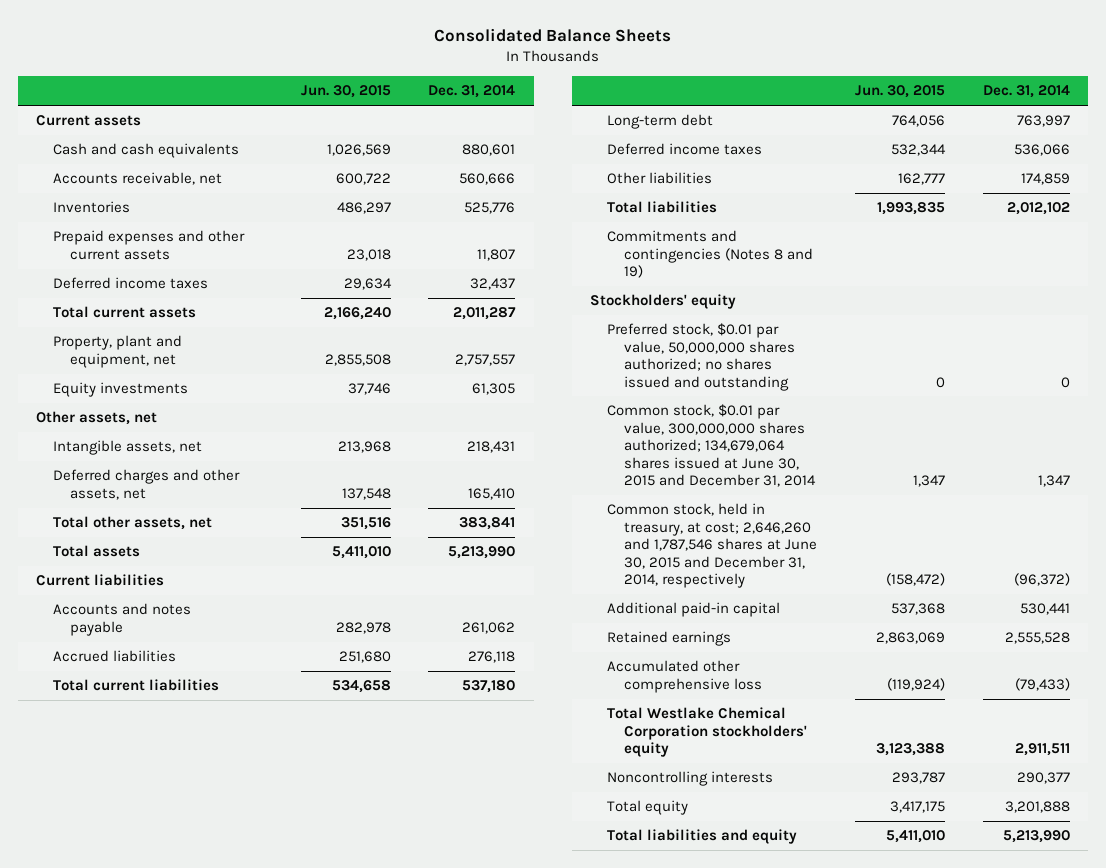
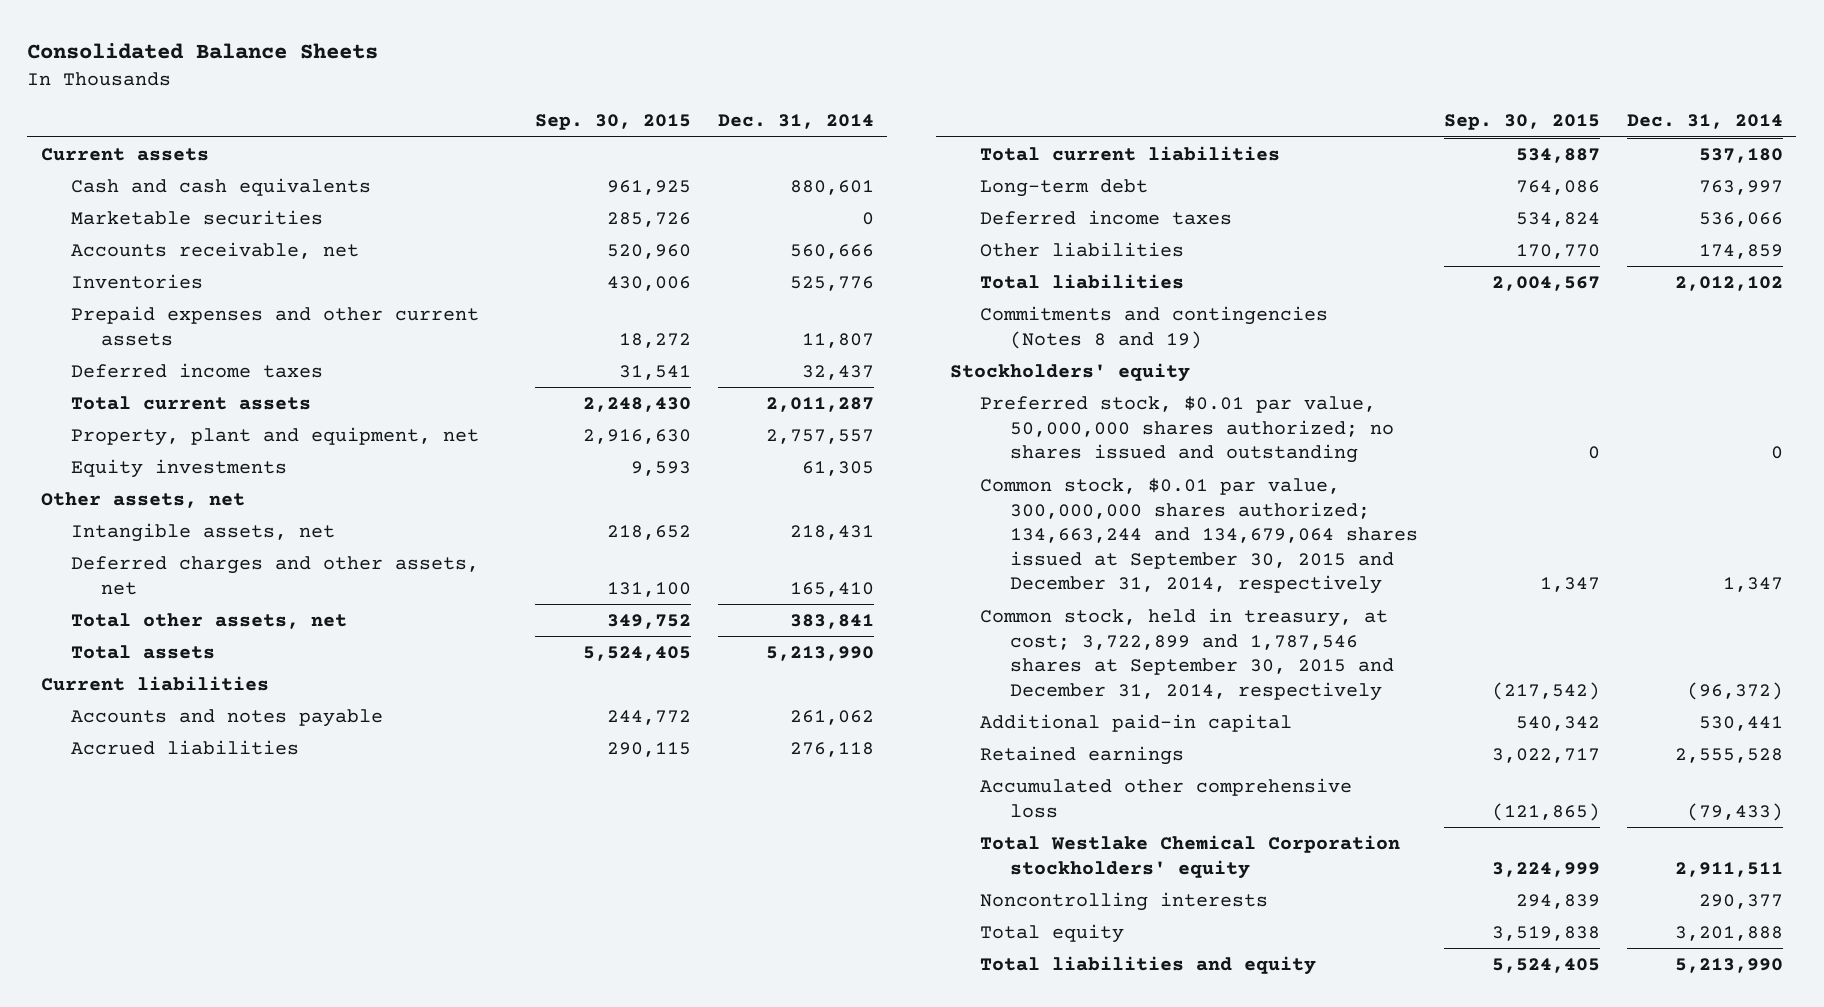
[300,85,391,99] Jun. 30, 2015 -> none
none -> [535,114,692,131] Sep. 30, 2015
none -> [70,209,323,225] Marketable securities
[607,404,817,487] Common stock, $0.01 par value, 300,000,000 shares authorized; 134,679,064 shares issued at June 30, 2015 and December 31, 2014 -> [979,477,1418,595] Common stock, $0.01 par value, 300,000,000 shares authorized; 134,663,244 and 134,679,064 shares issued at September 30, 2015 and December 31, 2014, respectively
[607,503,818,588] Common stock, held in treasury, at cost; 2,646,260 and 1,787,546 shares at June 30, 2015 and December 31, 2014, respectively -> [979,607,1394,701] Common stock, held in treasury, at cost; 3,722,899 and 1,787,546 shares at September 30, 2015 and December 31, 2014, respectively

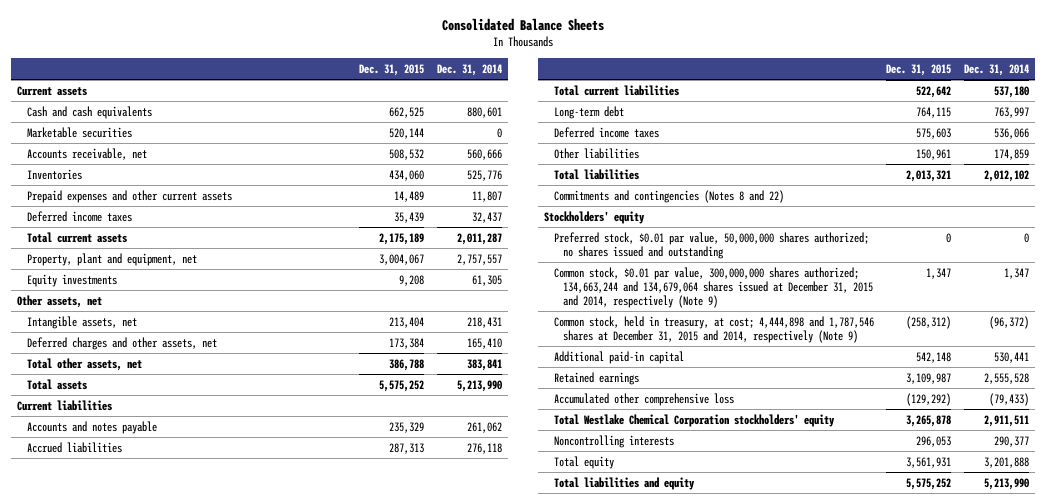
[535,114,692,131] Sep. 30, 2015 -> none
none -> [359,63,425,76] Dec. 31, 2015
[979,305,1328,349] Commitments and contingencies (Notes 8 and 19) -> [553,189,784,203] Commitments and contingencies (Notes 8 and 22)
[979,477,1418,595] Common stock, $0.01 par value, 300,000,000 shares authorized; 134,663,244 and 134,679,064 shares issued at September 30, 2015 and December 31, 2014, respectively -> [553,266,873,308] Common stock, $0.01 par value, 300,000,000 shares authorized; 134,663,244 and 134,679,064 shares issued at December 31, 2015 and 2014, respectively (Note 9)
[979,607,1394,701] Common stock, held in treasury, at cost; 3,722,899 and 1,787,546 shares at September 30, 2015 and December 31, 2014, respectively -> [553,315,874,343] Common stock, held in treasury, at cost; 4,444,898 and 1,787,546 shares at December 31, 2015 and 2014, respectively (Note 9)

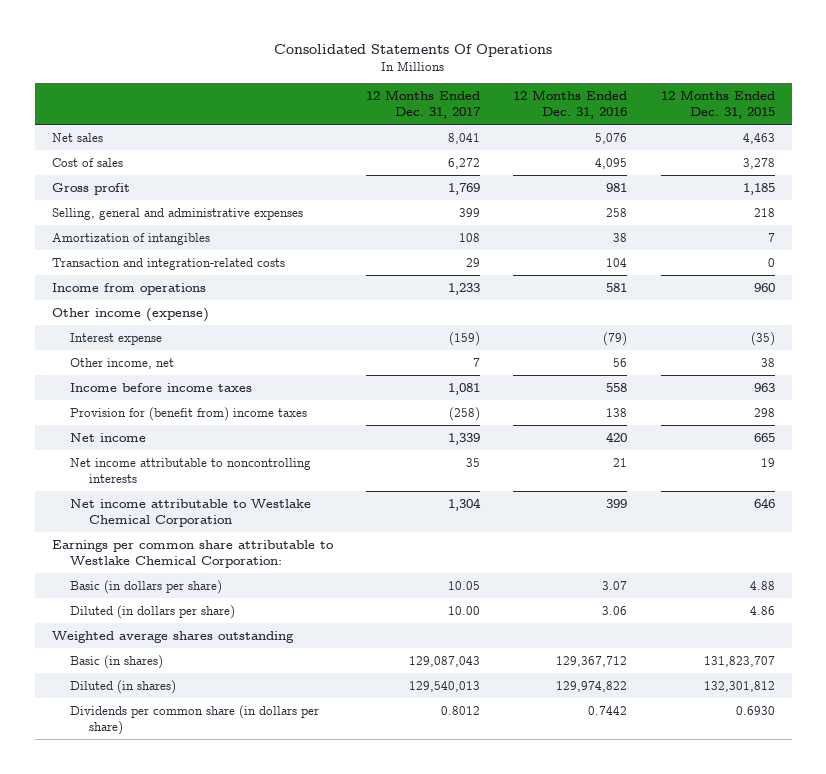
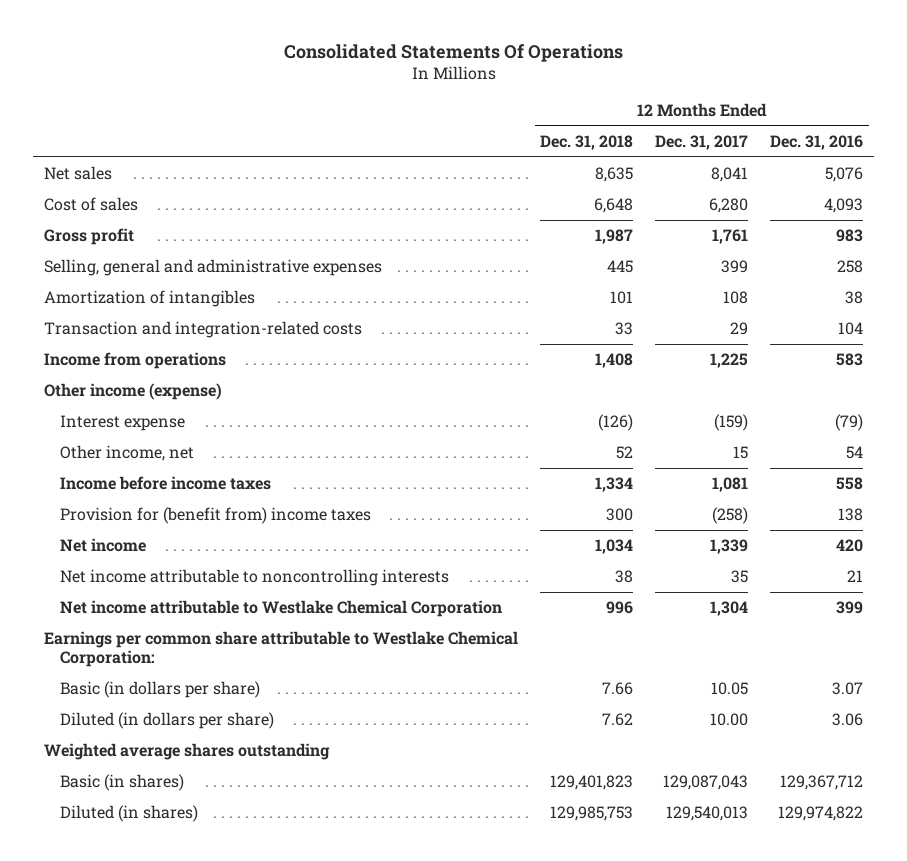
[660,89,775,119] 12 Months Ended Dec. 31, 2015 -> none
none -> [540,134,634,150] Dec. 31, 2018
[447,157,480,169] 6,272 -> [709,198,749,214] 6,280
[595,157,628,169] 4,095 -> [824,198,864,214] 4,093
[447,182,480,195] 1,769 -> [712,229,749,245] 1,761
[606,182,628,192] 981 -> [836,229,864,243] 983
[447,282,480,295] 1,233 -> [710,353,749,369] 1,225
[606,282,628,292] 581 -> [836,353,864,367] 583
[472,357,480,367] 7 -> [733,446,749,460] 15
[613,357,628,367] 56 -> [846,446,864,460] 54
[70,704,320,735] Dividends per common share (in dollars per share) -> none

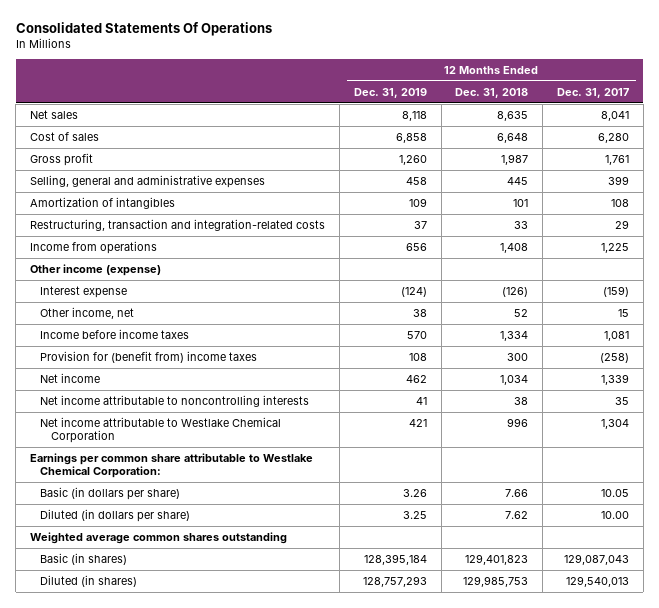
[770,134,864,150] Dec. 31, 2016 -> none
none -> [353,87,427,98] Dec. 31, 2019
[44,321,363,339] Transaction and integration-related costs -> [30,218,326,231] Restructuring, transaction and integration-related costs
[44,743,331,761] Weighted average shares outstanding -> [30,531,288,544] Weighted average common shares outstanding

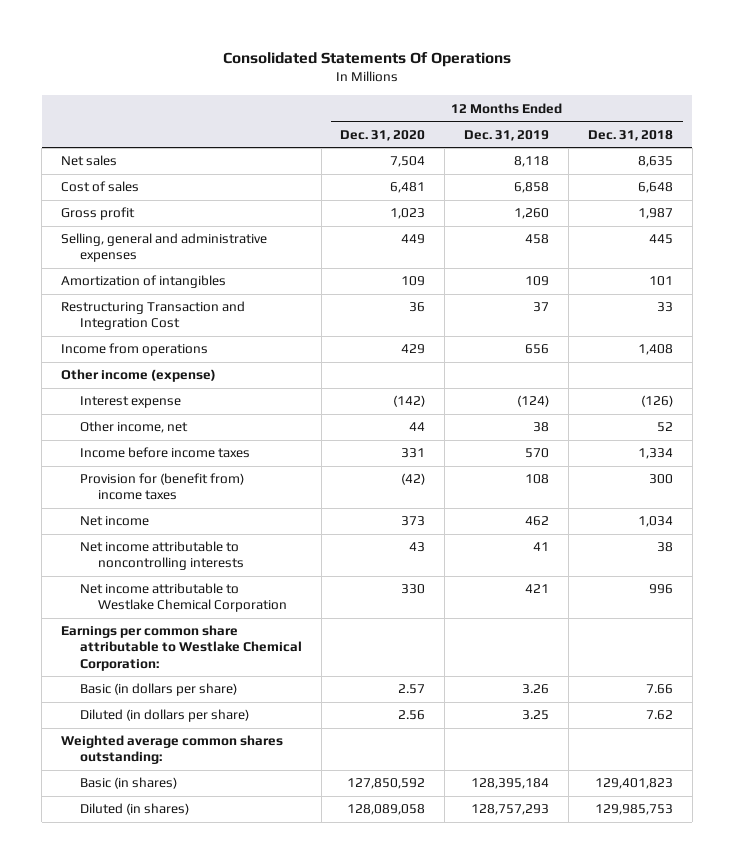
[557,87,630,98] Dec. 31, 2017 -> none
none -> [340,129,426,141] Dec. 31, 2020
[30,218,326,231] Restructuring, transaction and integration-related costs -> [61,301,246,331] Restructuring Transaction and Integration Cost
[30,531,288,544] Weighted average common shares outstanding -> [61,735,284,765] Weighted average common shares outstanding:

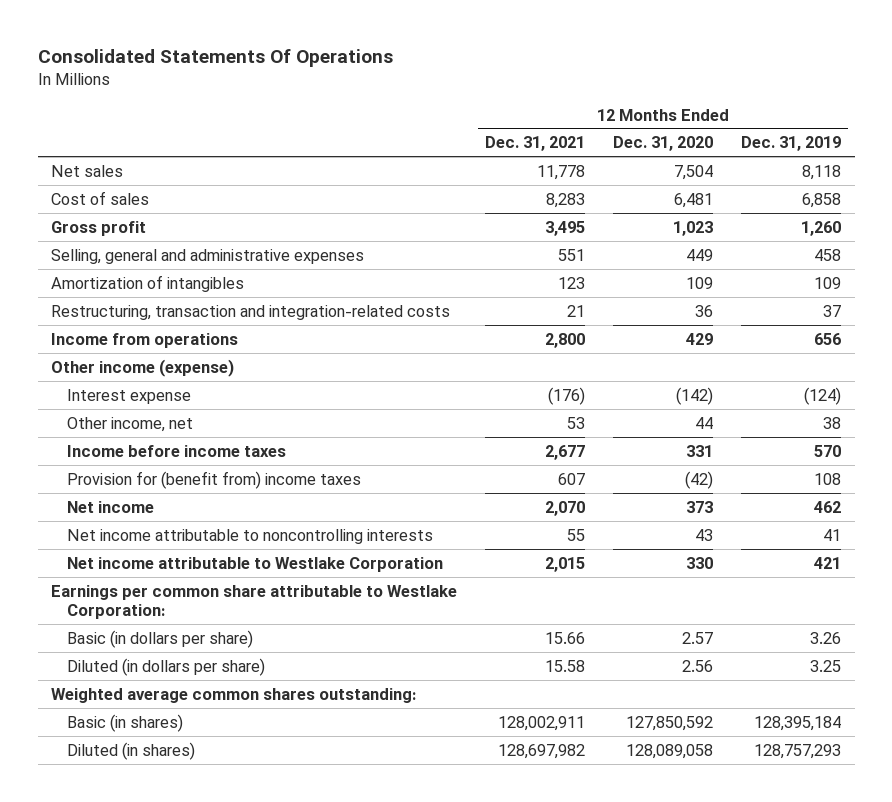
[587,129,673,141] Dec. 31, 2018 -> none
none -> [485,136,586,152] Dec. 31, 2021
[61,301,246,331] Restructuring Transaction and Integration Cost -> [51,304,451,320] Restructuring, transaction and integration-related costs
[79,583,288,613] Net income attributable to Westlake Chemical Corporation -> [67,556,444,572] Net income attributable to Westlake Corporation
[61,625,302,671] Earnings per common share attributable to Westlake Chemical Corporation: -> [51,584,458,620] Earnings per common share attributable to Westlake Corporation:

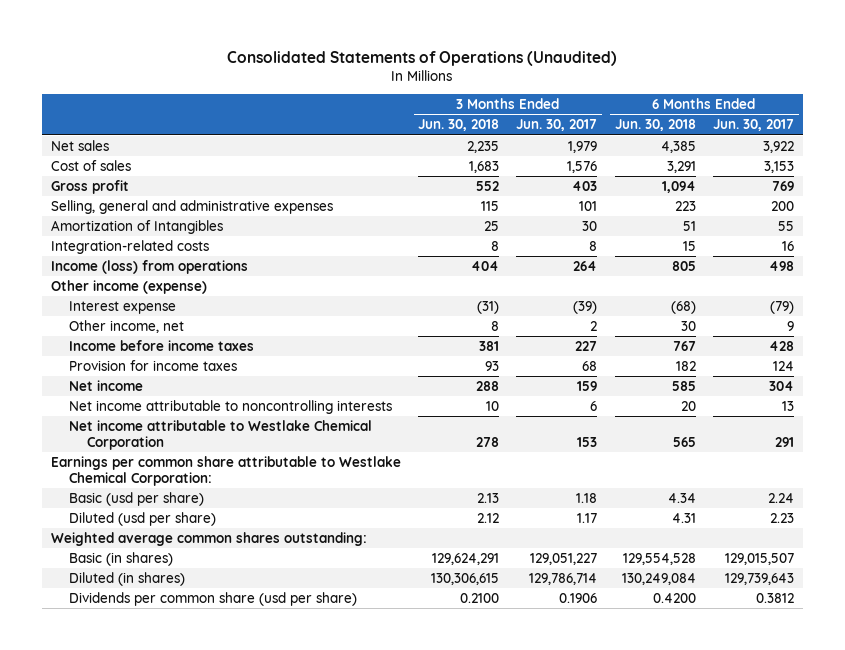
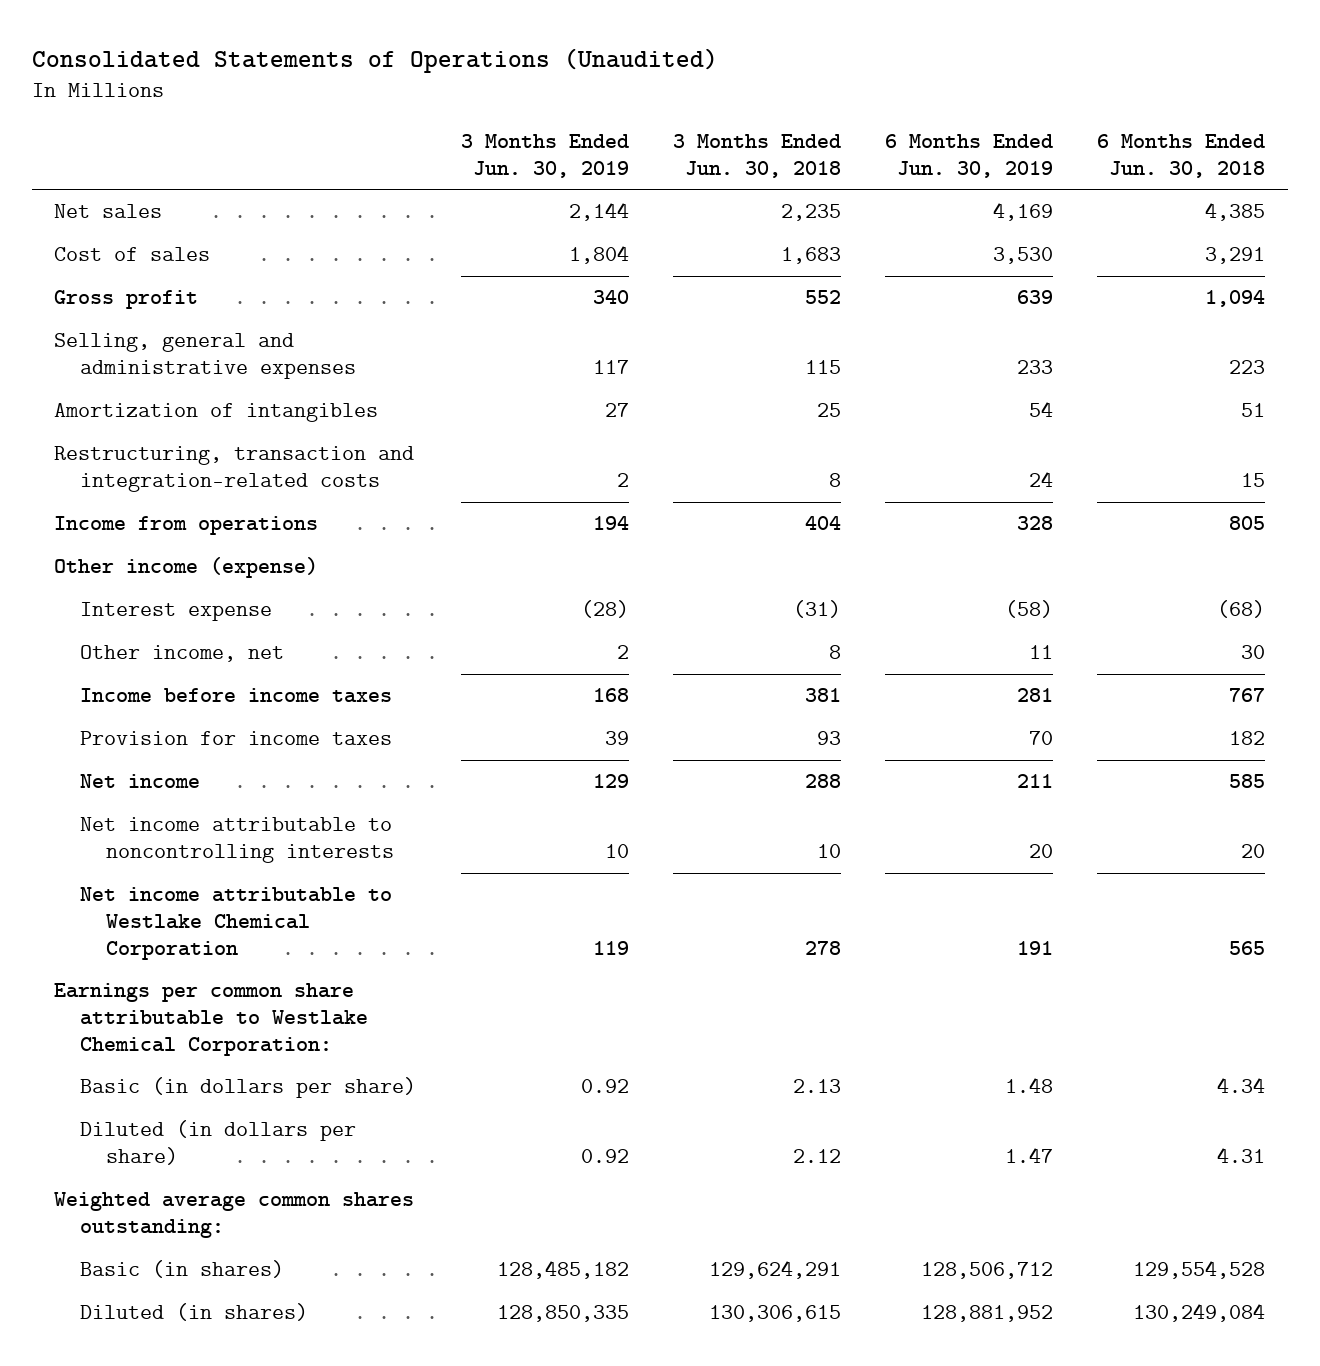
[516,119,598,132] Jun. 30, 2017 -> none
[713,119,795,132] Jun. 30, 2017 -> none
none -> [460,134,629,178] 3 Months Ended Jun. 30, 2019
none -> [885,134,1054,178] 6 Months Ended Jun. 30, 2019
[50,219,223,234] Amortization of Intangibles -> [54,403,379,423] Amortization of intangibles
[50,239,209,254] Integration-related costs -> [54,446,415,493] Restructuring, transaction and integration-related costs
[50,259,248,274] Income (loss) from operations -> [54,516,319,536] Income from operations
[68,491,204,506] Basic (usd per share) -> [80,1077,417,1099] Basic (in dollars per share)
[68,511,216,526] Diluted (usd per share) -> [80,1120,357,1166] Diluted (in dollars per share)
[68,591,357,606] Dividends per common share (usd per share) -> none

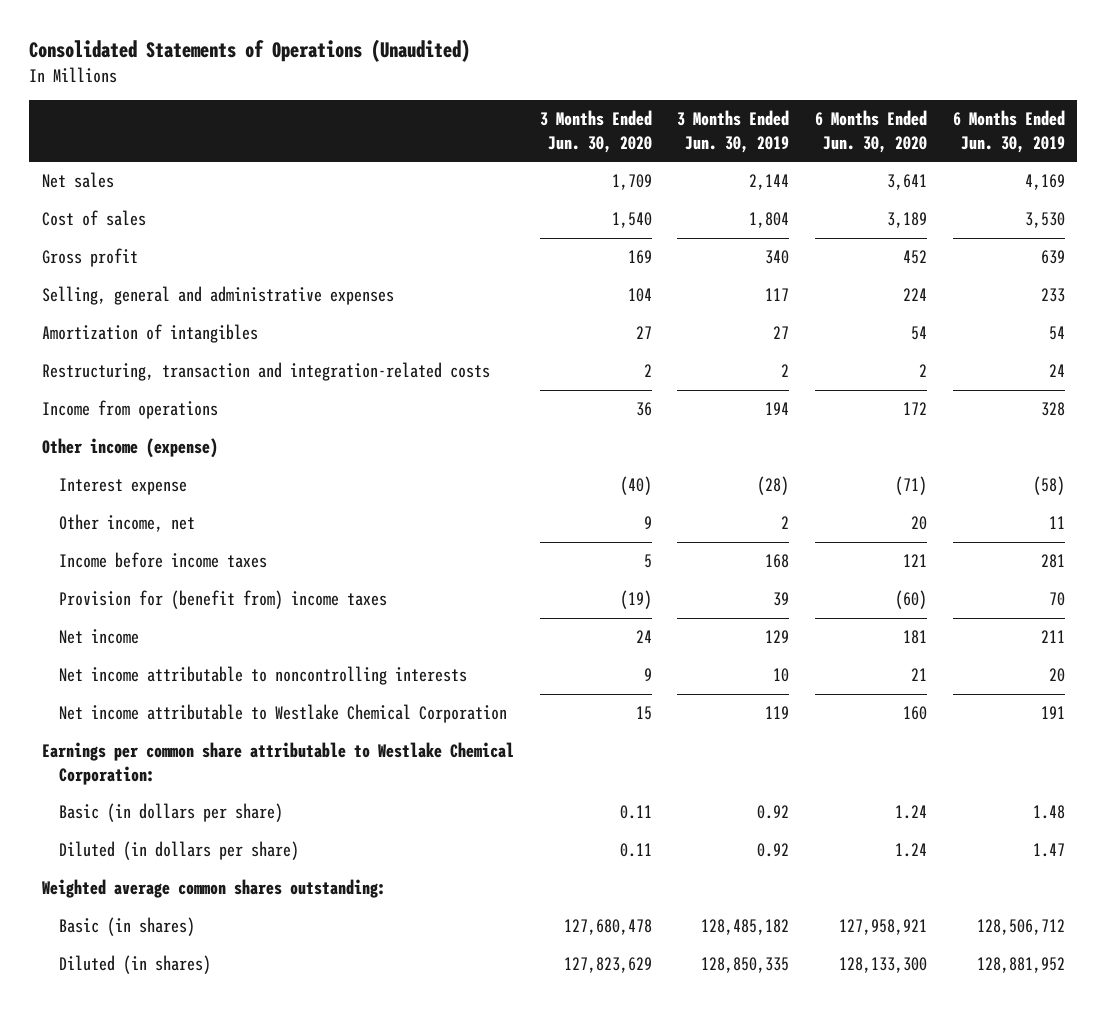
[672,134,841,178] 3 Months Ended Jun. 30, 2018 -> none
[1097,134,1266,178] 6 Months Ended Jun. 30, 2018 -> none
none -> [539,110,652,153] 3 Months Ended Jun. 30, 2020
none -> [814,110,927,153] 6 Months Ended Jun. 30, 2020
[80,731,393,746] Provision for income taxes -> [58,590,387,610] Provision for (benefit from) income taxes

